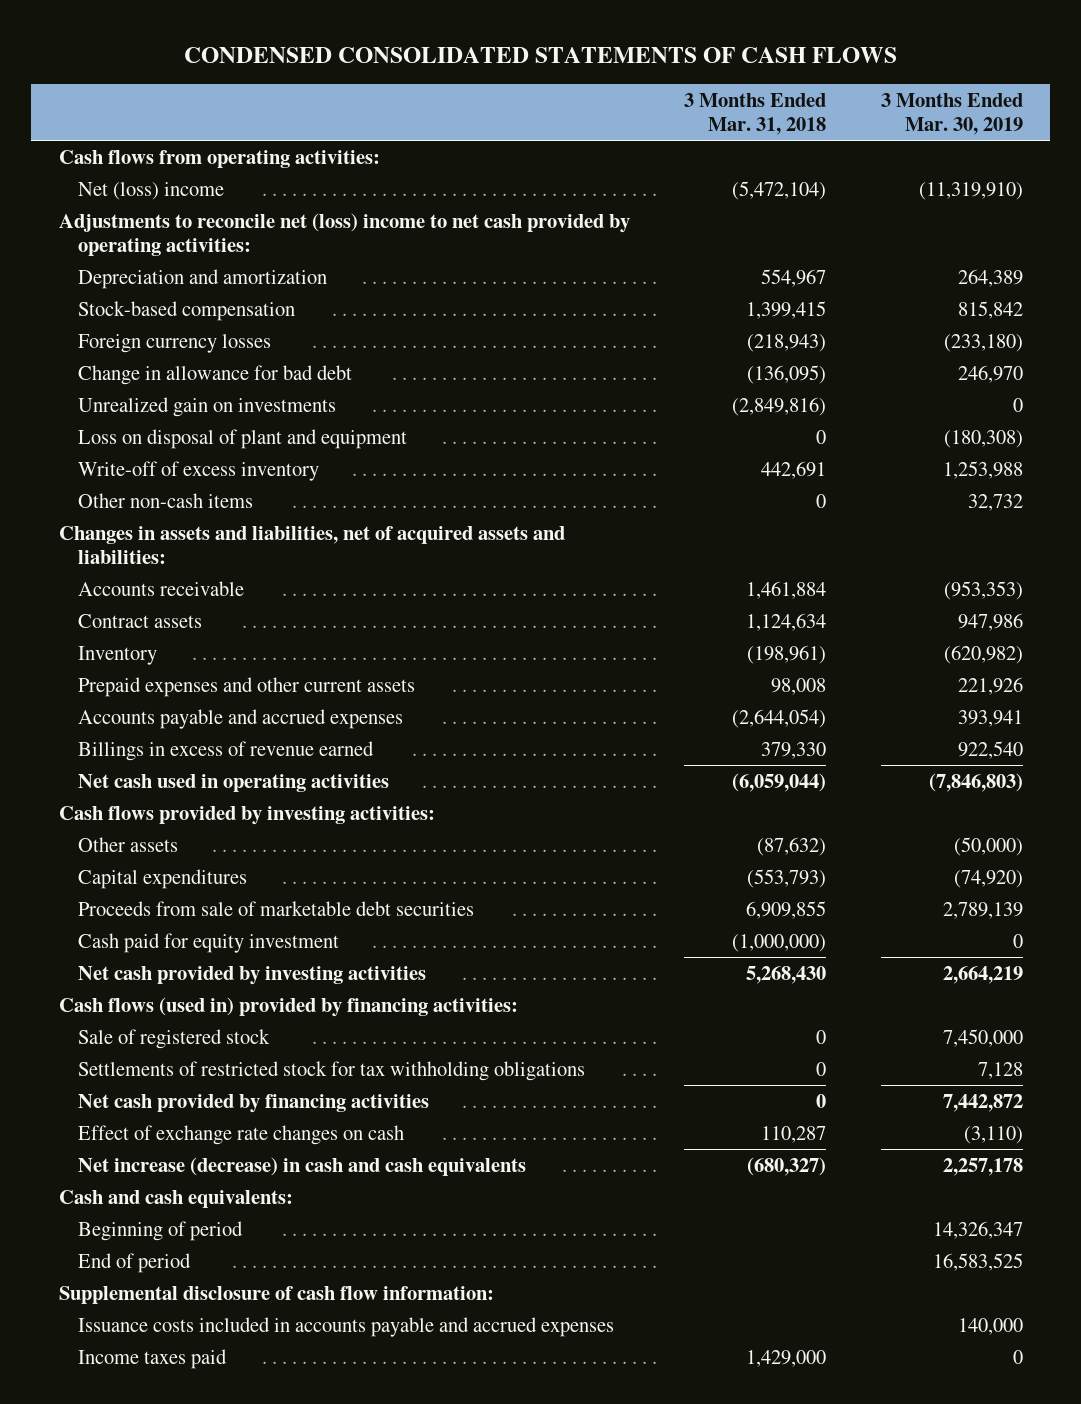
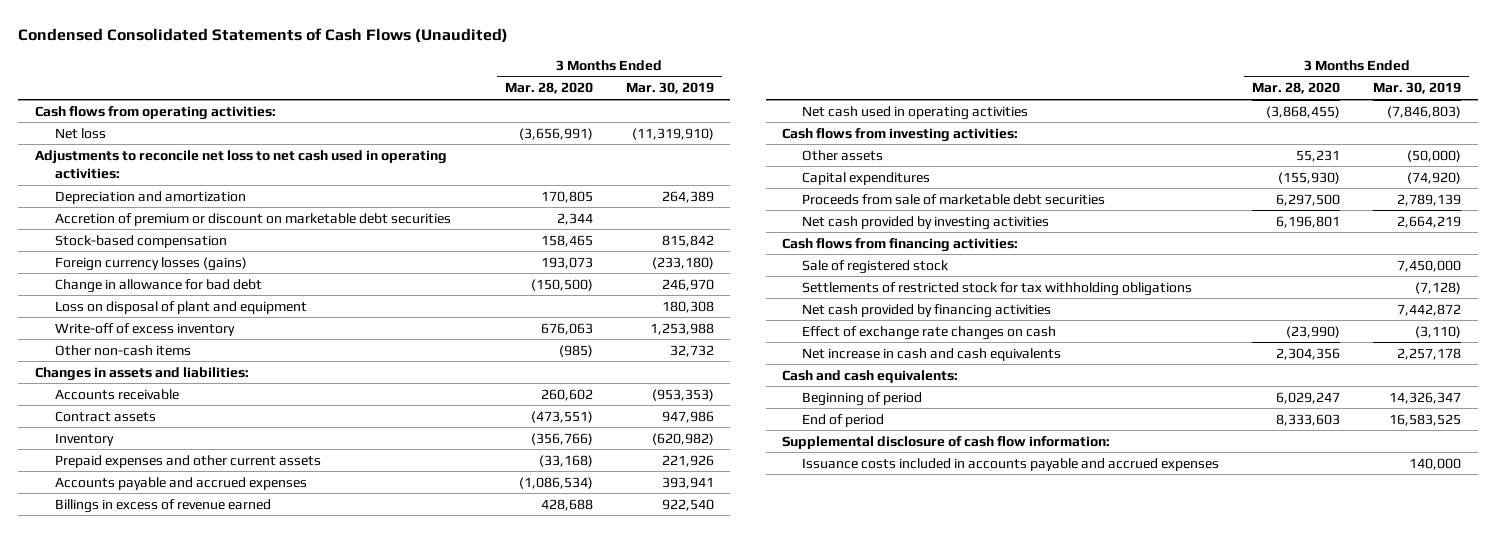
[183,47,897,64] CONDENSED CONSOLIDATED STATEMENTS OF CASH FLOWS -> [18,28,509,44] Condensed Consolidated Statements of Cash Flows (Unaudited)
[684,92,827,136] 3 Months Ended Mar. 31, 2018 -> none
none -> [504,82,593,95] Mar. 28, 2020
[77,181,224,200] Net (loss) income -> [54,127,106,139] Net loss
[58,212,630,257] Adjustments to reconcile net (loss) income to net cash provided by operating activities: -> [34,149,447,179] Adjustments to reconcile net loss to net cash used in operating activities:
none -> [54,212,451,226] Accretion of premium or discount on marketable debt securities
[77,333,271,353] Foreign currency losses -> [54,256,247,271] Foreign currency losses (gains)
[77,396,336,417] Unrealized gain on investments -> none
[943,429,1023,448] (180,308) -> [661,300,714,313] 180,308
[58,525,565,565] Changes in assets and liabilities, net of acquired assets and liabilities: -> [34,366,249,381] Changes in assets and liabilities:
[58,805,435,825] Cash flows provided by investing activities: -> [782,127,1019,142] Cash flows from investing activities:
[77,932,339,953] Cash paid for equity investment -> none
[58,996,518,1017] Cash flows (used in) provided by financing activities: -> [782,237,1019,252] Cash flows from financing activities:
[977,1061,1023,1079] 7,128 -> [1415,281,1462,294] (7,128)
[77,1156,526,1176] Net increase (decrease) in cash and cash equivalents -> [802,347,1062,361] Net increase in cash and cash equivalents
[77,1348,227,1369] Income taxes paid -> none

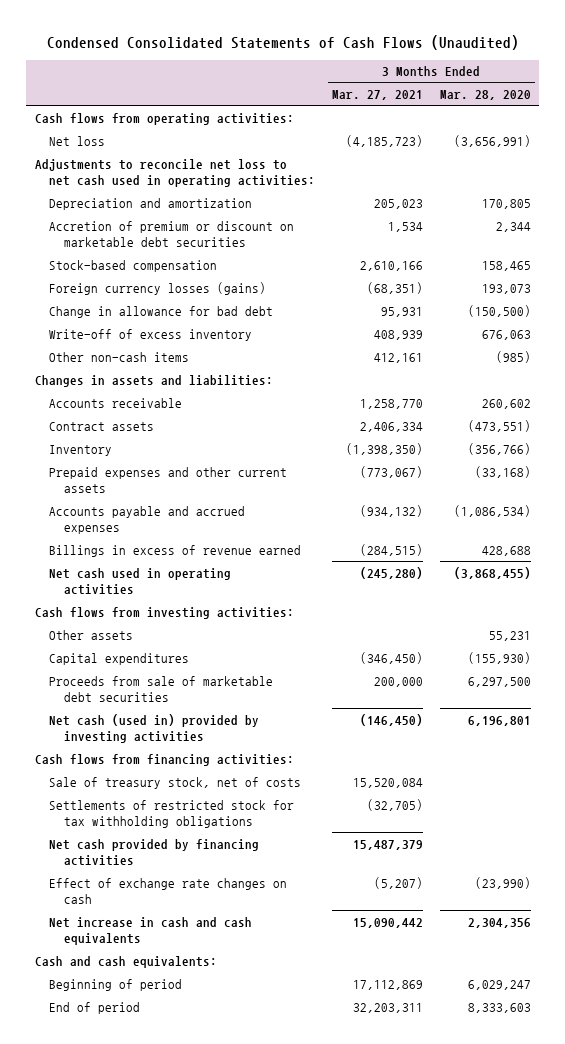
[625,82,714,95] Mar. 30, 2019 -> none
none -> [331,90,423,101] Mar. 27, 2021
[54,300,307,314] Loss on disposal of plant and equipment -> none
[802,215,1050,230] Net cash provided by investing activities -> [49,713,260,743] Net cash (used in) provided by investing activities
[802,259,950,274] Sale of registered stock -> none
none -> [49,776,302,789] Sale of treasury stock, net of costs
[782,435,1111,449] Supplemental disclosure of cash flow information: -> none
[802,457,1220,471] Issuance costs included in accounts payable and accrued expenses -> none

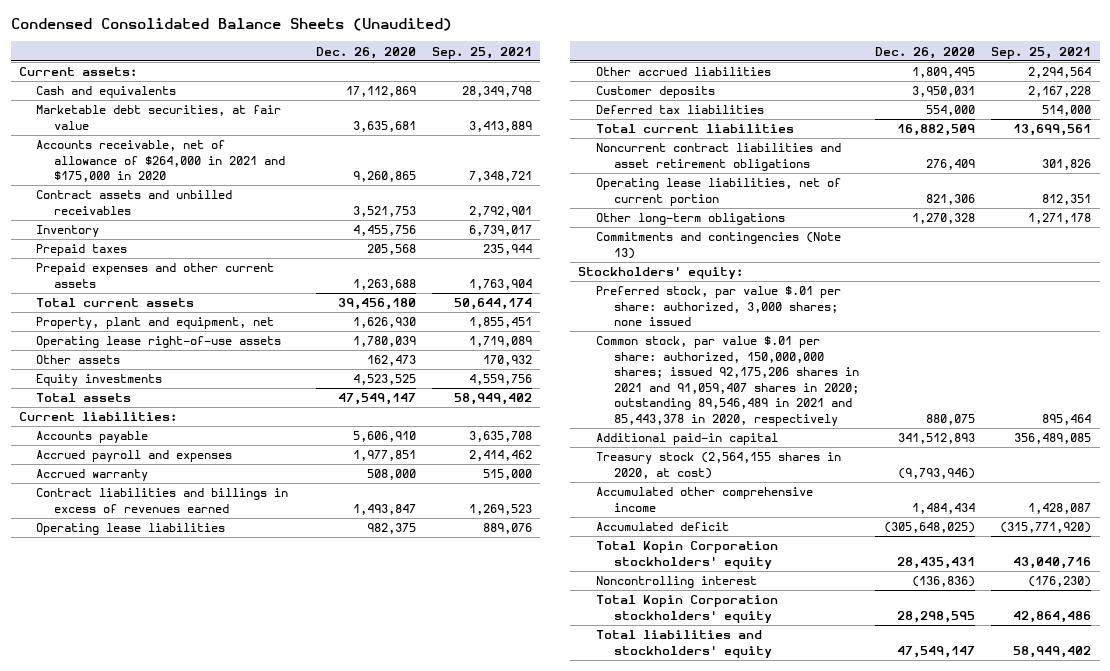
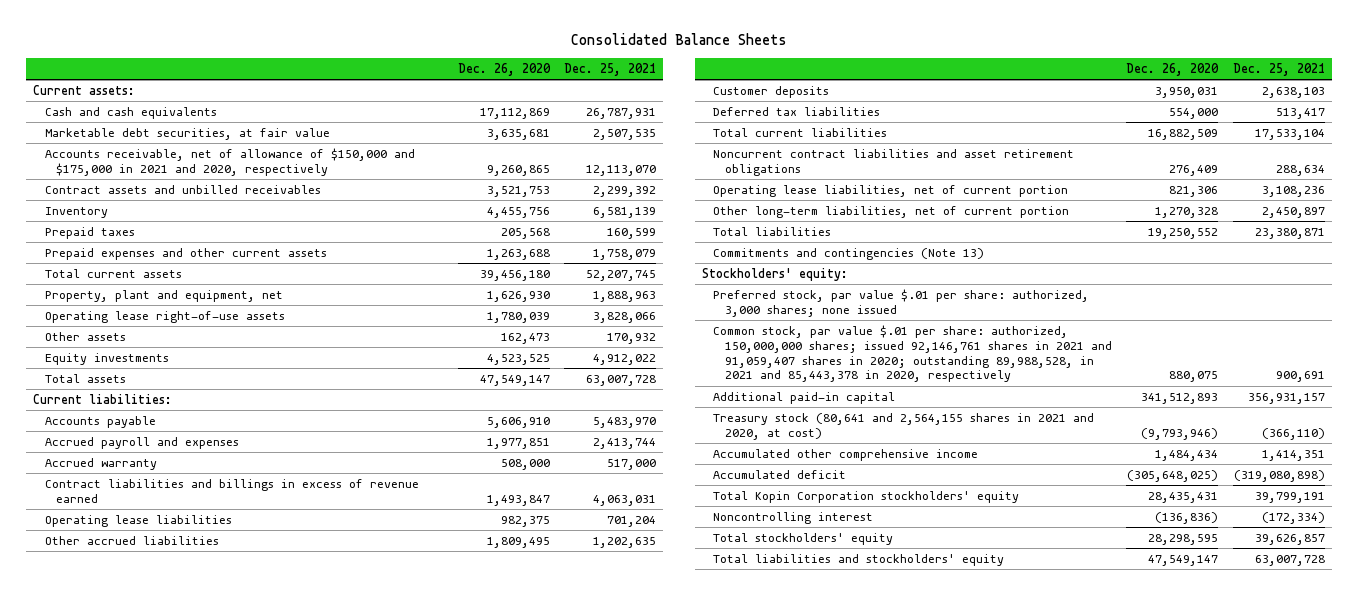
[10,18,452,32] Condensed Consolidated Balance Sheets (Unaudited) -> [570,33,787,46] Consolidated Balance Sheets
[431,46,532,59] Sep. 25, 2021 -> none
none -> [564,62,657,76] Dec. 25, 2021
[36,86,177,99] Cash and equivalents -> [44,107,217,120] Cash and cash equivalents
[36,140,286,183] Accounts receivable, net of allowance of $264,000 in 2021 and $175,000 in 2020 -> [44,148,415,176] Accounts receivable, net of allowance of $150,000 and $175,000 in 2021 and 2020, respectively
[36,488,289,513] Contract liabilities and billings in excess of revenues earned -> [44,479,419,503] Contract liabilities and billings in excess of revenue earned
[596,213,786,226] Other long-term obligations -> [713,206,1070,219] Other long-term liabilities, net of current portion
none -> [713,227,832,237] Total liabilities
[596,336,859,426] Common stock, par value $.01 per share: authorized, 150,000,000 shares; issued 92,175,206 shares in 2021 and 91,059,407 shares in 2020; outstanding 89,546,489 in 2021 and 85,443,378 in 2020, respectively -> [713,325,1112,383] Common stock, par value $.01 per share: authorized, 150,000,000 shares; issued 92,146,761 shares in 2021 and 91,059,407 shares in 2020; outstanding 89,988,528, in 2021 and 85,443,378 in 2020, respectively
[596,452,842,479] Treasury stock (2,564,155 shares in 2020, at cost) -> [713,413,1095,440] Treasury stock (80,641 and 2,564,155 shares in 2021 and 2020, at cost)
[596,595,779,623] Total Kopin Corporation stockholders' equity -> [713,533,894,546] Total stockholders' equity

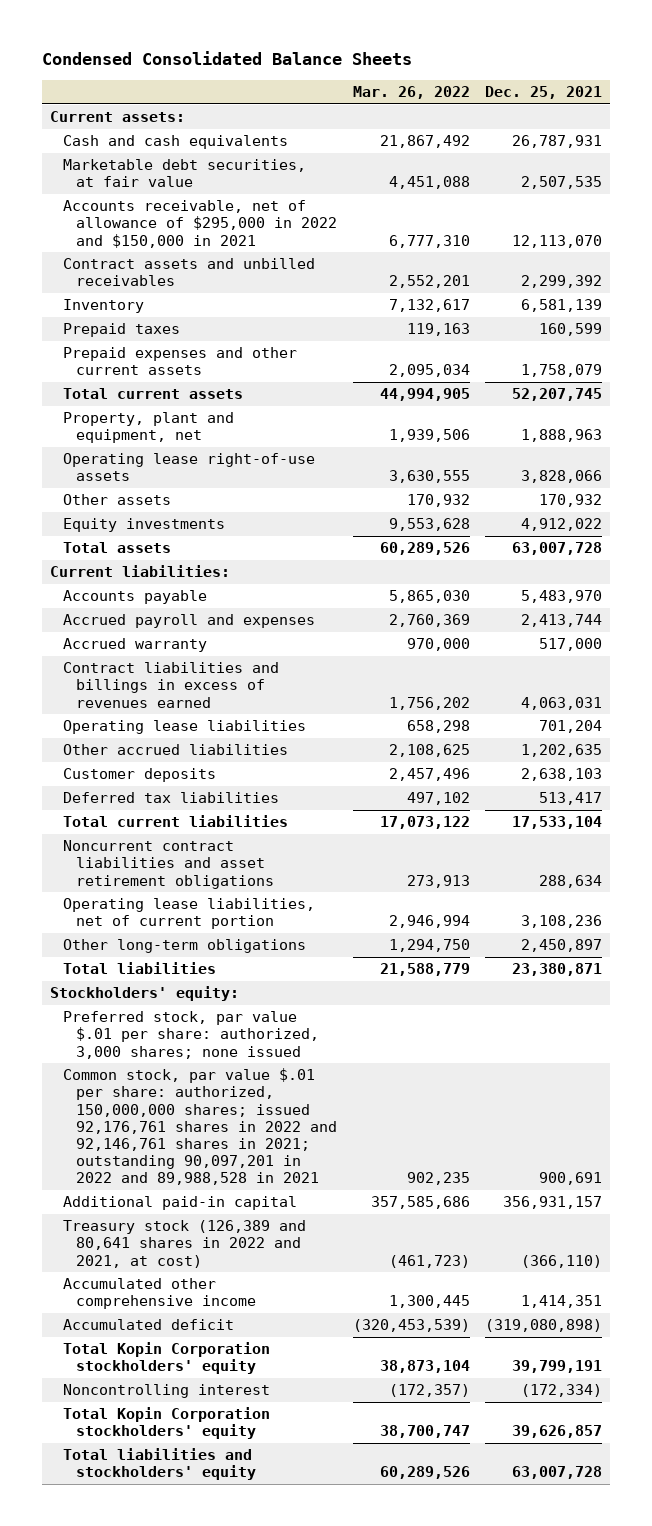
[570,33,787,46] Consolidated Balance Sheets -> [42,51,413,66] Condensed Consolidated Balance Sheets
[457,62,551,76] Dec. 26, 2020 -> none
none -> [352,86,470,100] Mar. 26, 2022
[44,148,415,176] Accounts receivable, net of allowance of $150,000 and $175,000 in 2021 and 2020, respectively -> [63,200,338,248] Accounts receivable, net of allowance of $295,000 in 2022 and $150,000 in 2021
[44,479,419,503] Contract liabilities and billings in excess of revenue earned -> [63,662,280,708] Contract liabilities and billings in excess of revenues earned
[713,206,1070,219] Other long-term liabilities, net of current portion -> [63,939,307,954] Other long-term obligations
[713,248,985,261] Commitments and contingencies (Note 13) -> none
[713,325,1112,383] Common stock, par value $.01 per share: authorized, 150,000,000 shares; issued 92,146,761 shares in 2021 and 91,059,407 shares in 2020; outstanding 89,988,528, in 2021 and 85,443,378 in 2020, respectively -> [63,1068,338,1186] Common stock, par value $.01 per share: authorized, 150,000,000 shares; issued 92,176,761 shares in 2022 and 92,146,761 shares in 2021; outstanding 90,097,201 in 2022 and 89,988,528 in 2021
[713,413,1095,440] Treasury stock (80,641 and 2,564,155 shares in 2021 and 2020, at cost) -> [63,1220,307,1268] Treasury stock (126,389 and 80,641 shares in 2022 and 2021, at cost)
[713,533,894,546] Total stockholders' equity -> [63,1407,271,1440] Total Kopin Corporation stockholders' equity

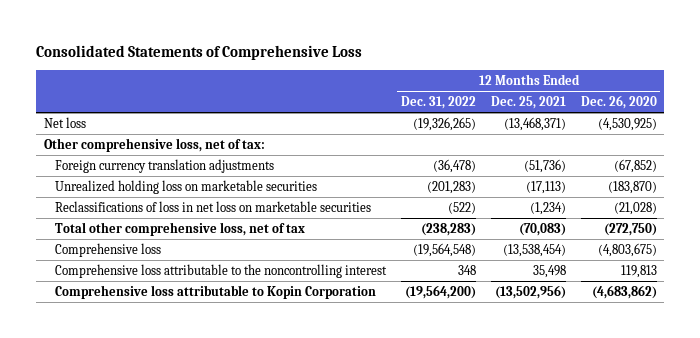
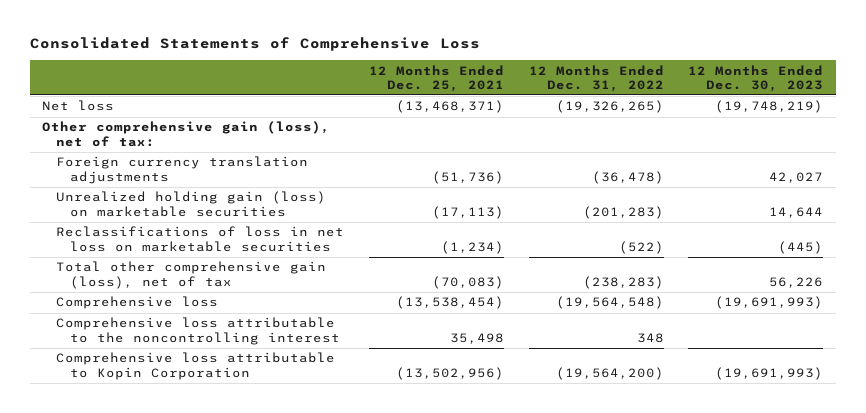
[580,95,657,110] Dec. 26, 2020 -> none
none -> [688,64,824,92] 12 Months Ended Dec. 30, 2023
[43,138,265,153] Other comprehensive loss, net of tax: -> [42,121,331,147] Other comprehensive gain (loss), net of tax:
[54,180,317,195] Unrealized holding loss on marketable securities -> [55,191,326,217] Unrealized holding gain (loss) on marketable securities
[54,222,305,237] Total other comprehensive loss, net of tax -> [55,261,326,289] Total other comprehensive gain (loss), net of tax

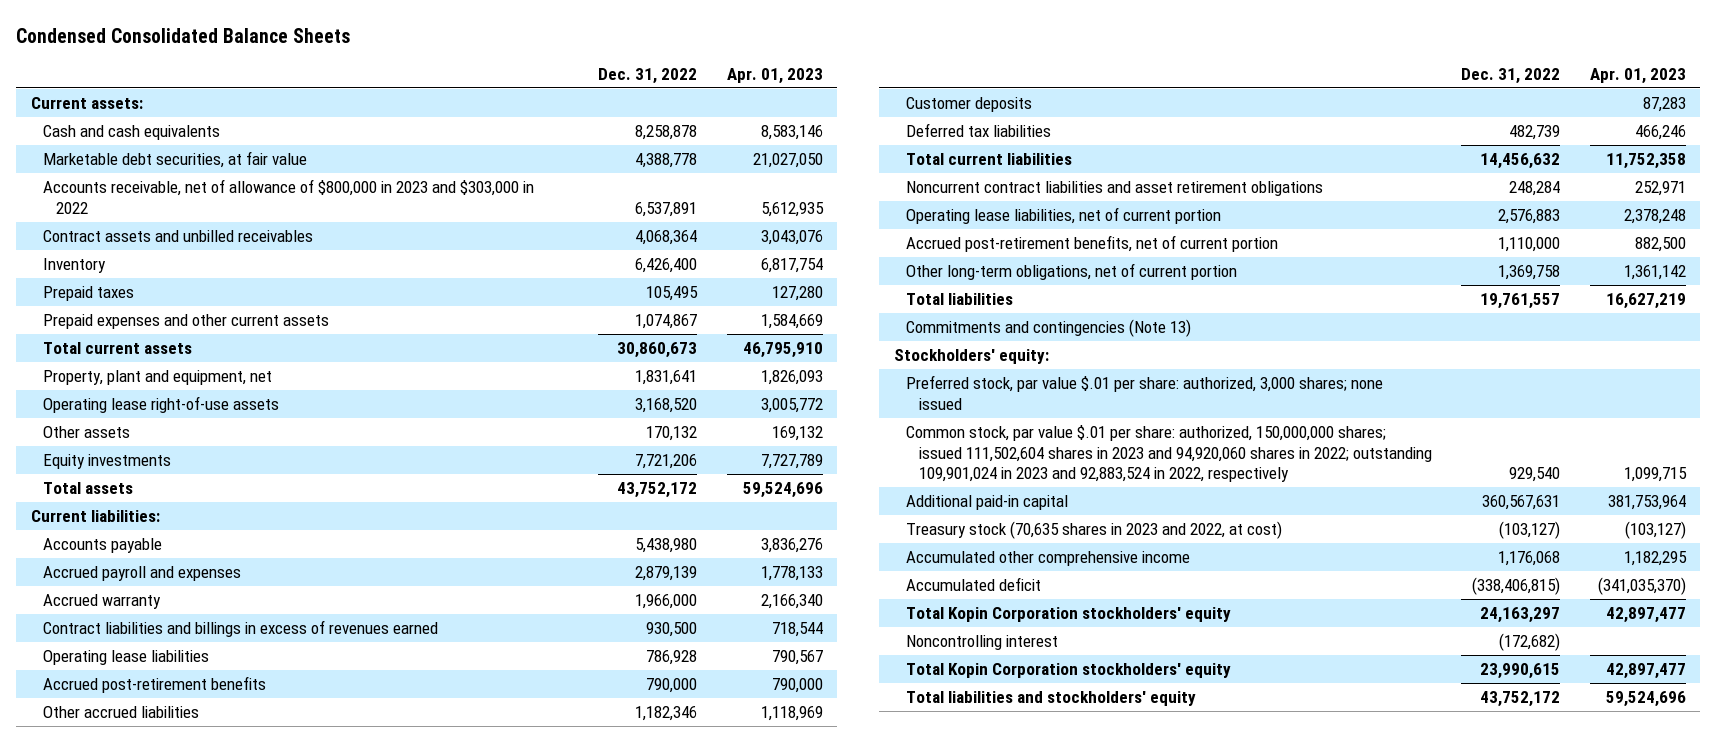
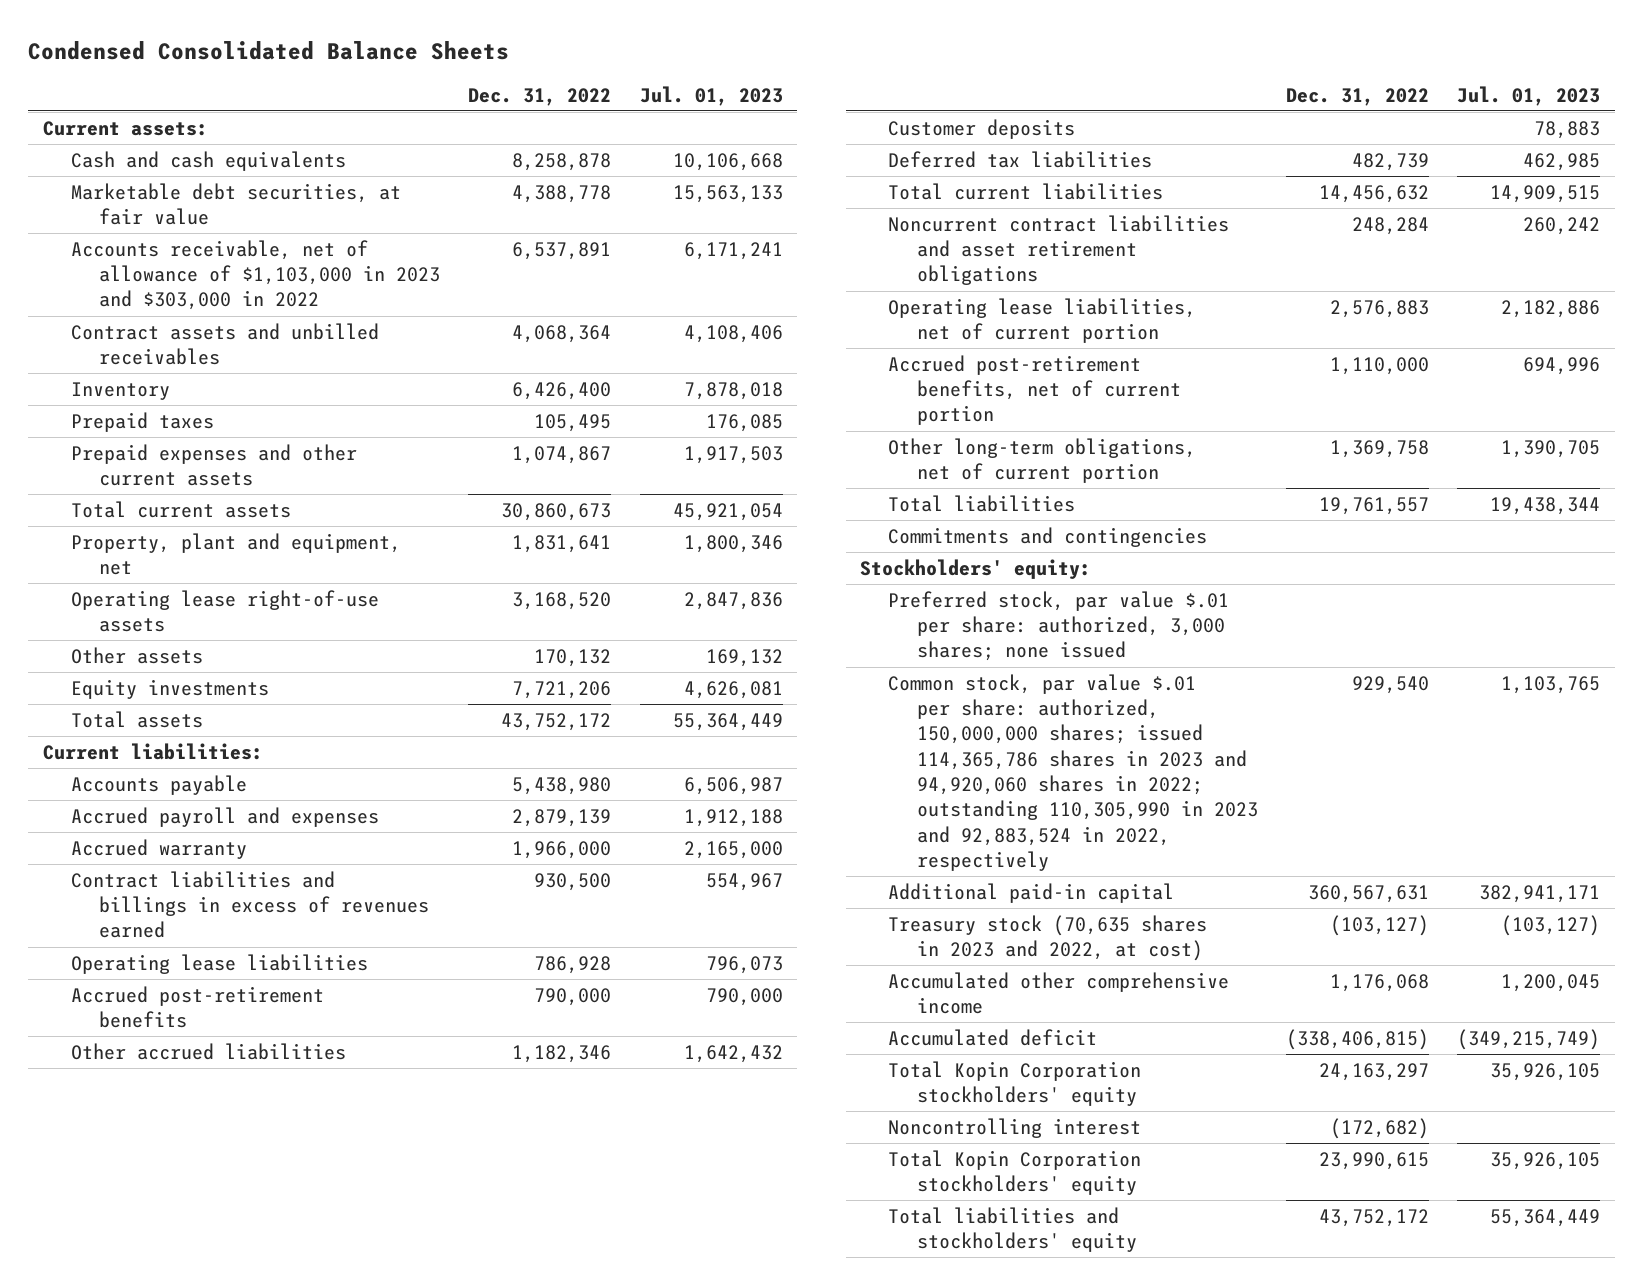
[726,67,823,84] Apr. 01, 2023 -> none
none -> [639,85,783,106] Jul. 01, 2023
[43,179,535,214] Accounts receivable, net of allowance of $800,000 in 2023 and $303,000 in 2022 -> [70,239,440,311] Accounts receivable, net of allowance of $1,103,000 in 2023 and $303,000 in 2022
[906,319,1192,338] Commitments and contingencies (Note 13) -> [888,526,1208,547] Commitments and contingencies
[906,425,1432,483] Common stock, par value $.01 per share: authorized, 150,000,000 shares; issued 111,502,604 shares in 2023 and 94,920,060 shares in 2022; outstanding 109,901,024 in 2023 and 92,883,524 in 2022, respectively -> [888,673,1258,872] Common stock, par value $.01 per share: authorized, 150,000,000 shares; issued 114,365,786 shares in 2023 and 94,920,060 shares in 2022; outstanding 110,305,990 in 2023 and 92,883,524 in 2022, respectively

